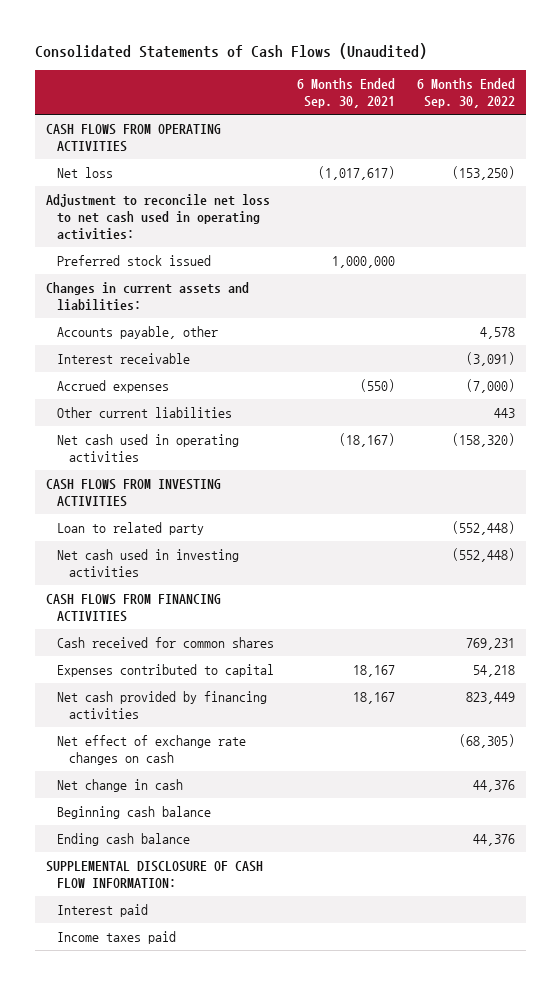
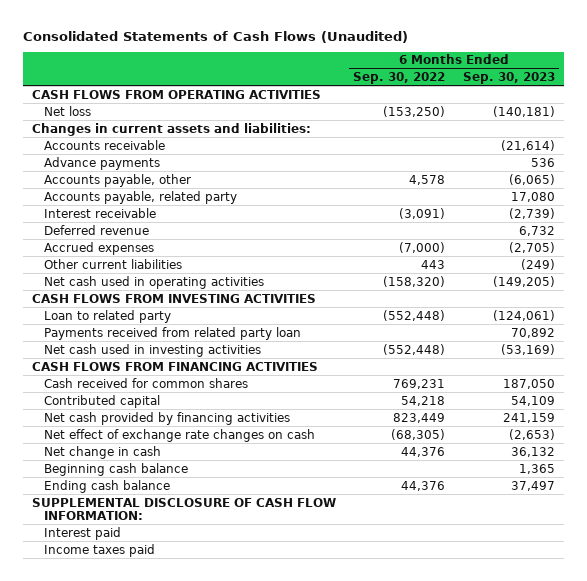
[296,78,395,109] 6 Months Ended Sep. 30, 2021 -> none
none -> [462,72,555,85] Sep. 30, 2023
[45,193,270,240] Adjustment to reconcile net loss to net cash used in operating activities: -> none
[57,254,212,266] Preferred stock issued -> none
none -> [43,139,165,150] Accounts receivable
none -> [43,156,160,170] Advance payments
none -> [43,190,237,204] Accounts payable, related party
none -> [43,224,149,235] Deferred revenue
none -> [43,326,301,340] Payments received from related party loan
[57,663,275,677] Expenses contributed to capital -> [43,394,160,408] Contributed capital

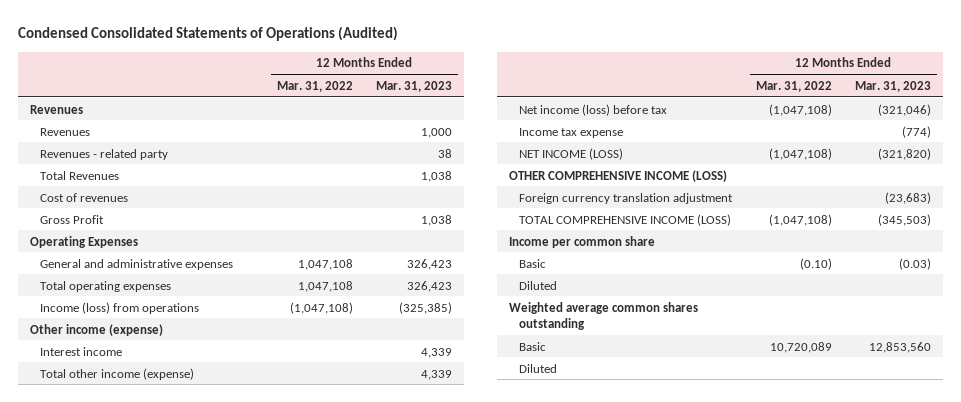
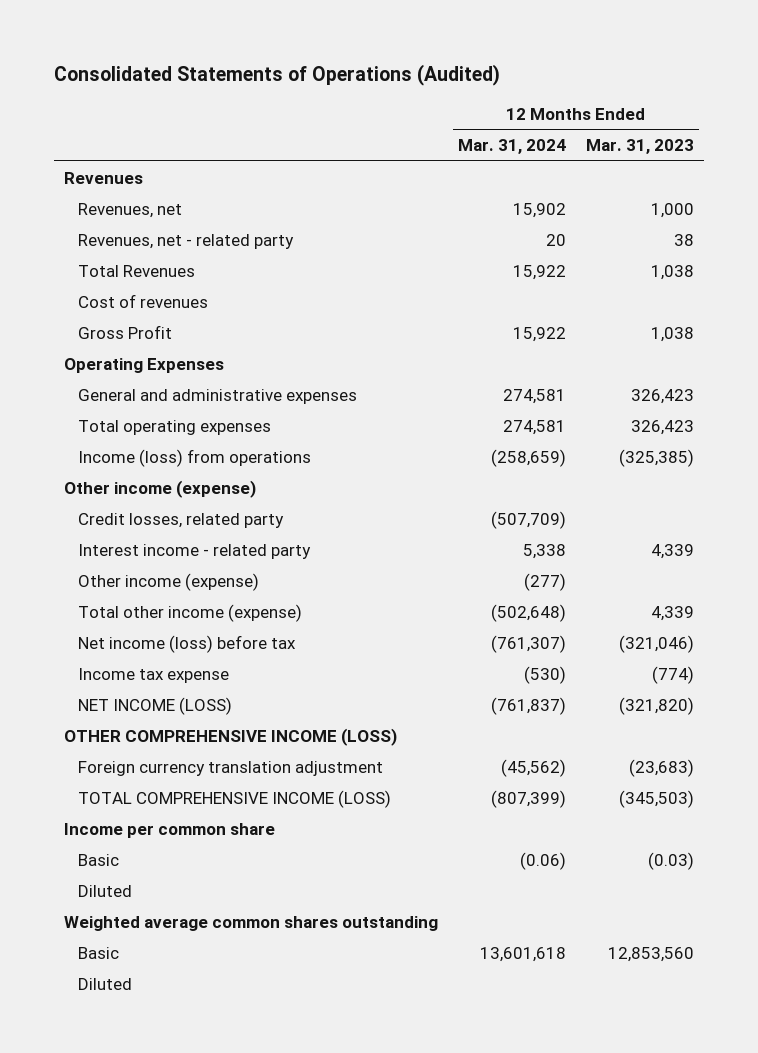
[17,26,398,42] Condensed Consolidated Statements of Operations (Audited) -> [54,64,501,87] Consolidated Statements of Operations (Audited)
[276,80,353,92] Mar. 31, 2022 -> none
none -> [458,139,567,155] Mar. 31, 2024
[39,127,90,136] Revenues -> [78,202,183,218] Revenues, net
[39,148,168,160] Revenues - related party -> [78,233,295,249] Revenues, net - related party
none -> [78,512,285,528] Credit losses, related party
[39,346,122,356] Interest income -> [78,543,312,559] Interest income - related party
none -> [78,572,260,591] Other income (expense)

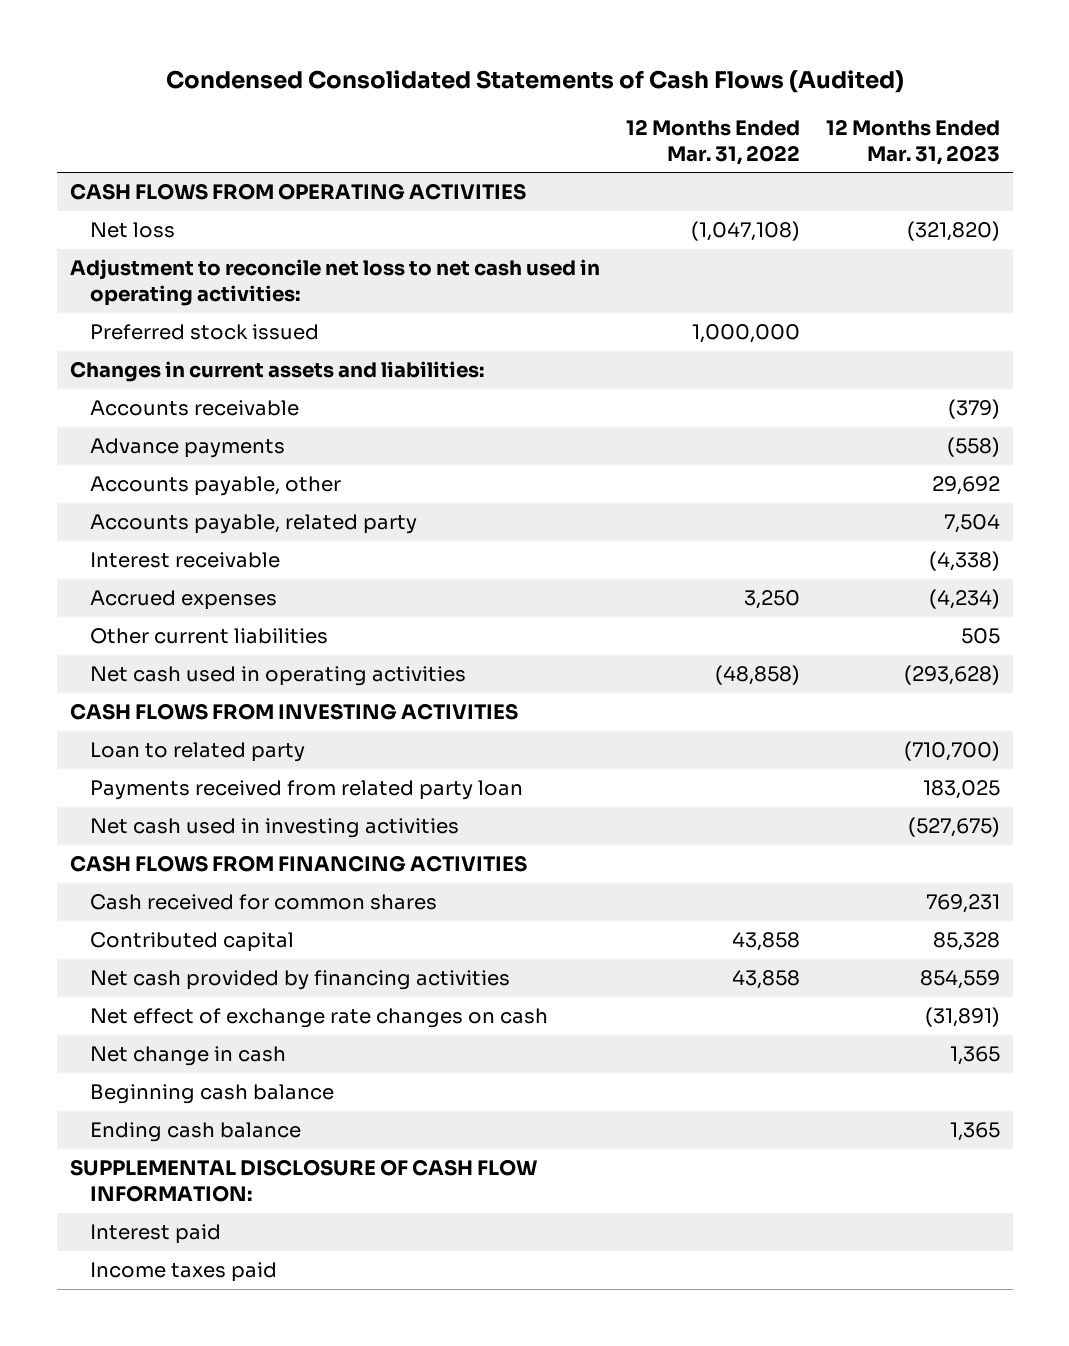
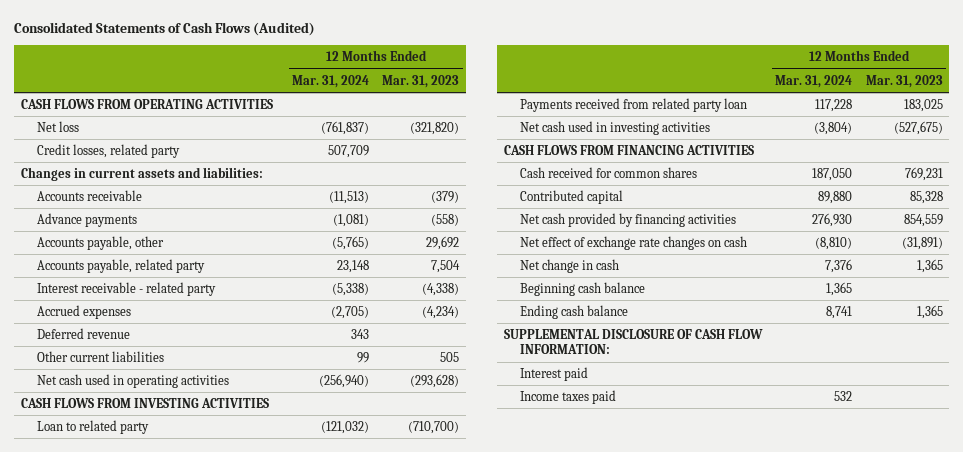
[165,70,904,94] Condensed Consolidated Statements of Cash Flows (Audited) -> [13,22,315,37] Consolidated Statements of Cash Flows (Audited)
[625,118,800,165] 12 Months Ended Mar. 31, 2022 -> none
none -> [292,74,370,88] Mar. 31, 2024
[69,259,600,307] Adjustment to reconcile net loss to net cash used in operating activities: -> none
[89,324,319,341] Preferred stock issued -> none
none -> [36,143,180,158] Credit losses, related party
[89,552,280,569] Interest receivable -> [36,281,216,296] Interest receivable - related party
none -> [36,327,130,339] Deferred revenue

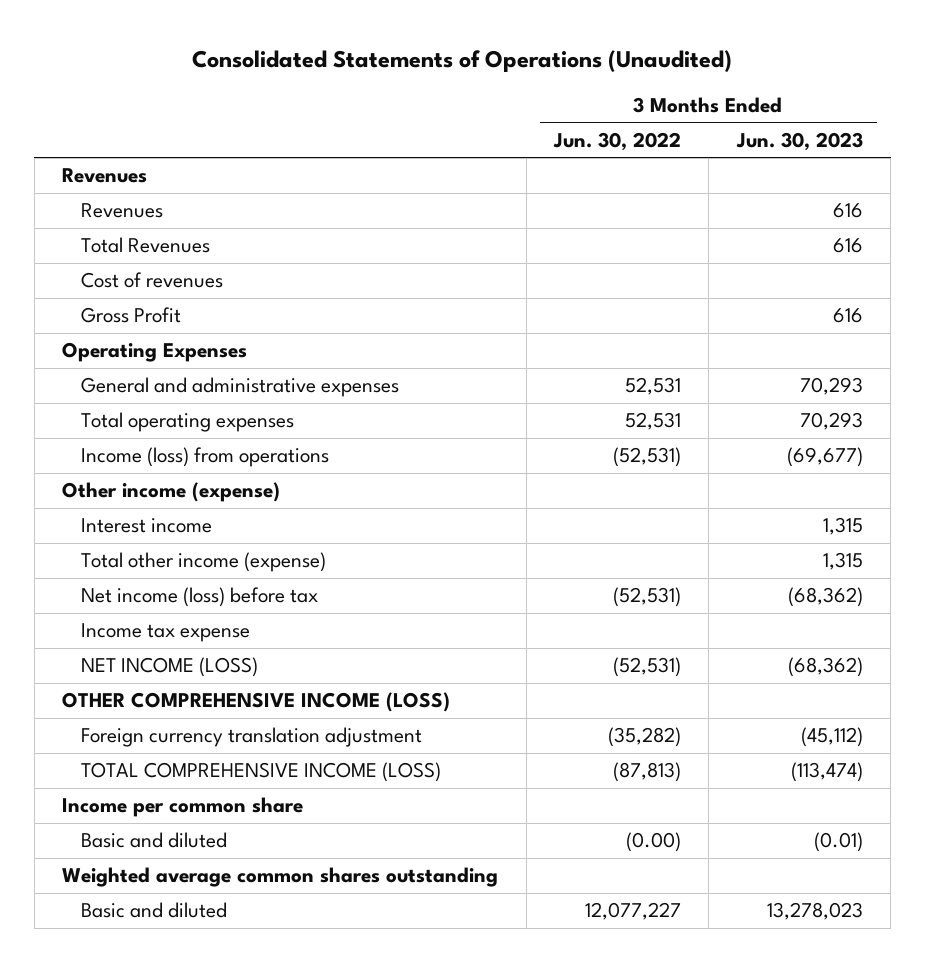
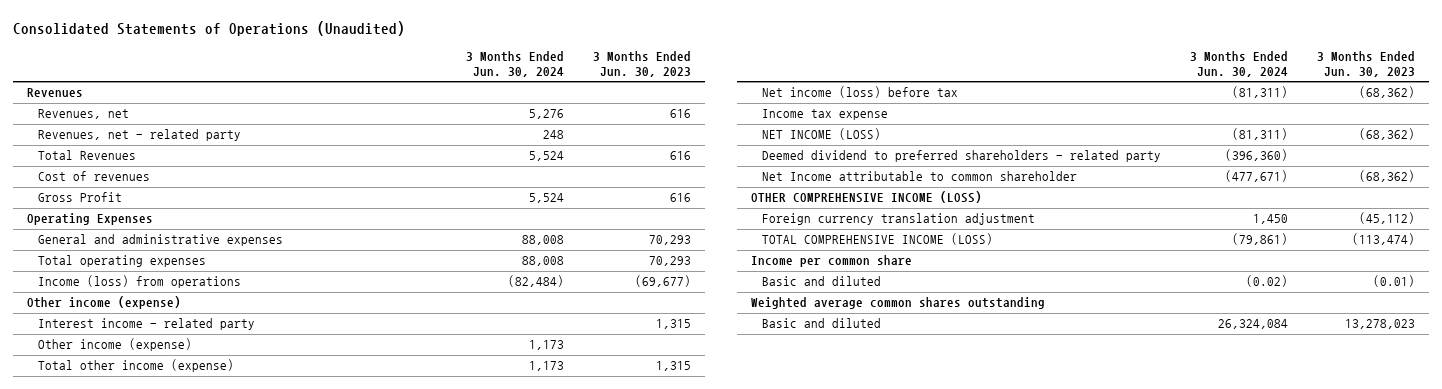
[552,131,681,151] Jun. 30, 2022 -> none
none -> [466,50,565,77] 3 Months Ended Jun. 30, 2024
[81,203,164,219] Revenues -> [38,109,130,120] Revenues, net
none -> [38,129,242,142] Revenues, net - related party
[81,518,213,534] Interest income -> [38,318,256,331] Interest income - related party
none -> [38,338,193,352] Other income (expense)
none -> [762,150,1162,163] Deemed dividend to preferred shareholders - related party
none -> [762,171,1078,182] Net Income attributable to common shareholder

